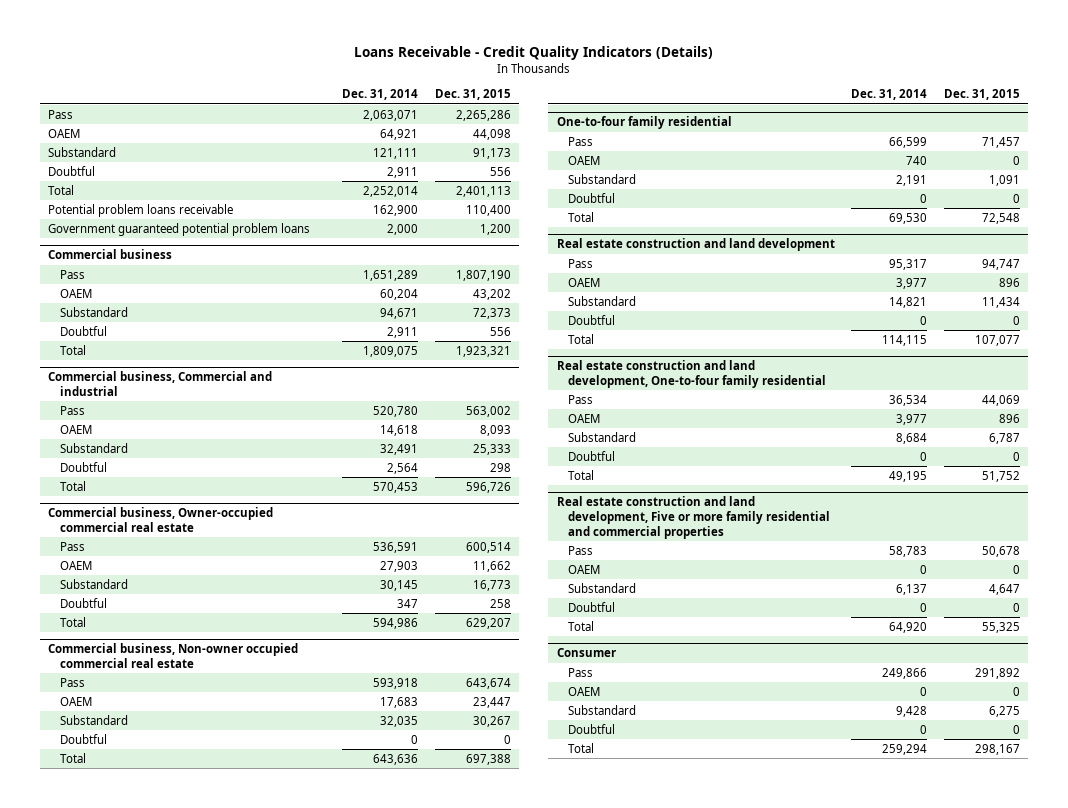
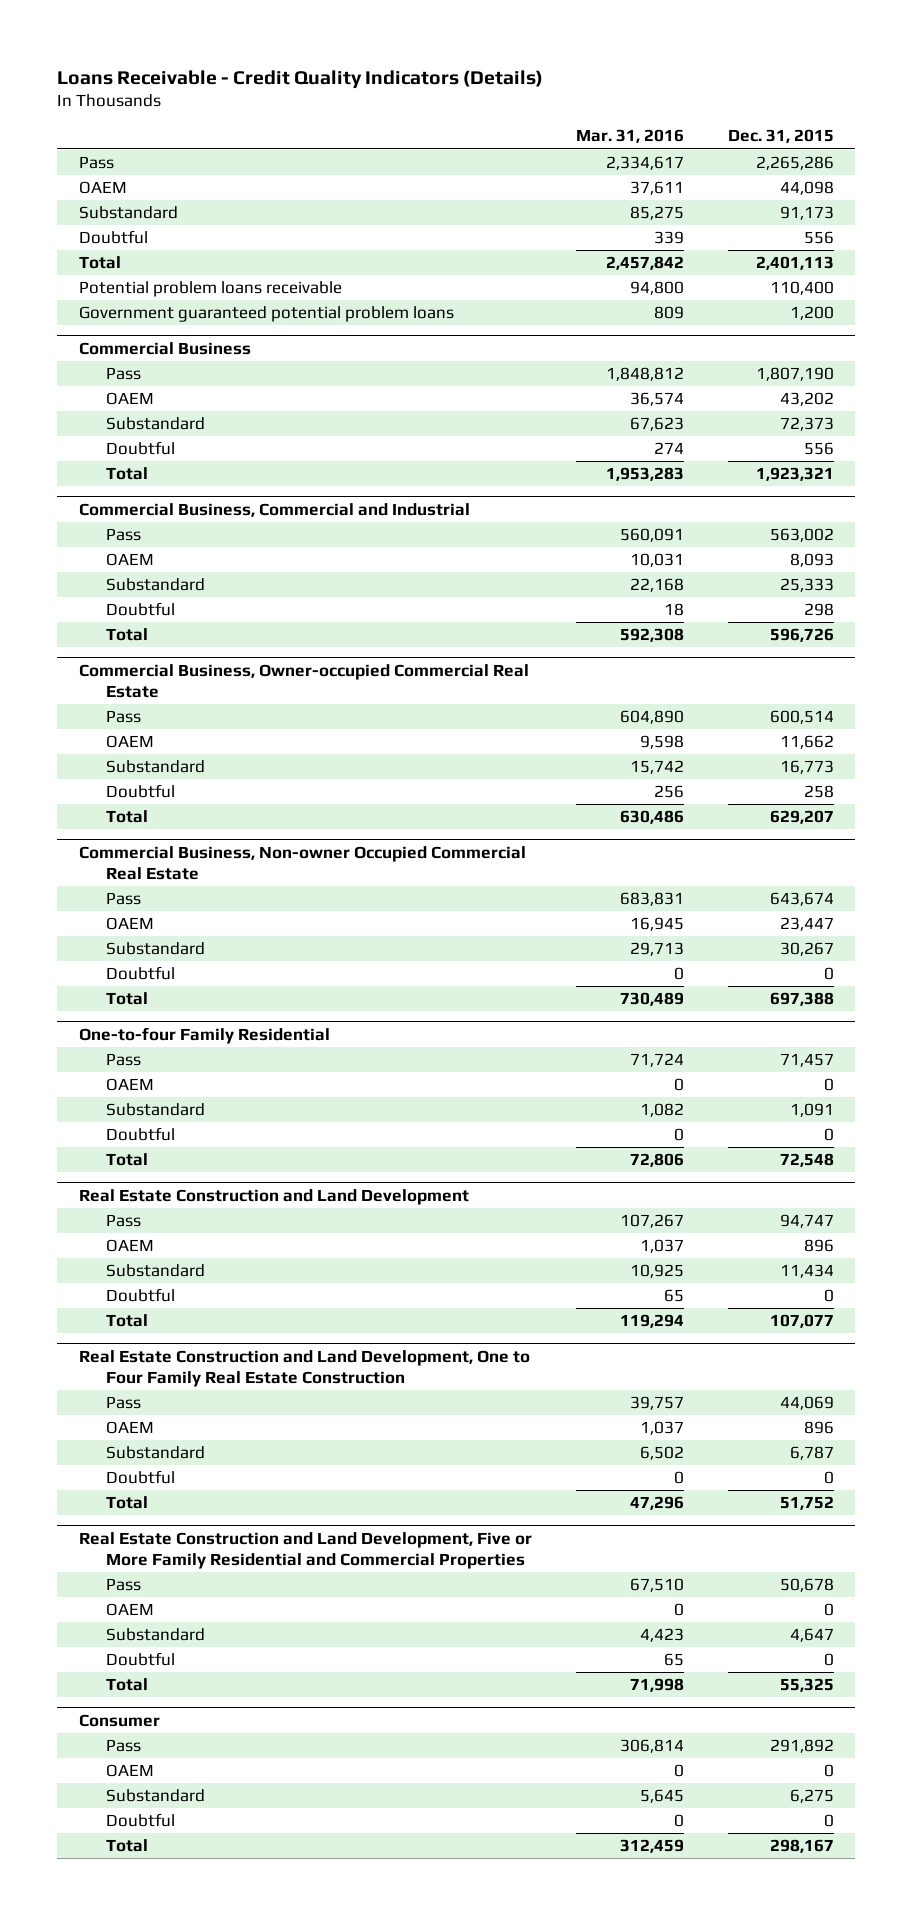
[342,89,419,101] Dec. 31, 2014 -> none
none -> [575,129,684,144] Mar. 31, 2016
[47,249,172,260] Commercial business -> [79,341,252,355] Commercial Business
[47,371,272,396] Commercial business, Commercial and industrial -> [79,502,471,517] Commercial Business, Commercial and Industrial
[47,507,273,532] Commercial business, Owner-occupied commercial real estate -> [79,663,530,698] Commercial Business, Owner-occupied Commercial Real Estate
[47,643,298,668] Commercial business, Non-owner occupied commercial real estate -> [79,845,527,880] Commercial Business, Non-owner Occupied Commercial Real Estate
[556,116,732,130] One-to-four family residential -> [79,1026,331,1044] One-to-four Family Residential
[556,238,835,252] Real estate construction and land development -> [79,1188,470,1205] Real Estate Construction and Land Development
[556,360,827,388] Real estate construction and land development, One-to-four family residential -> [79,1349,531,1387] Real Estate Construction and Land Development, One to Four Family Real Estate Construction
[556,496,831,539] Real estate construction and land development, Five or more family residential and commercial properties -> [79,1531,533,1569] Real Estate Construction and Land Development, Five or More Family Residential and Commercial Properties

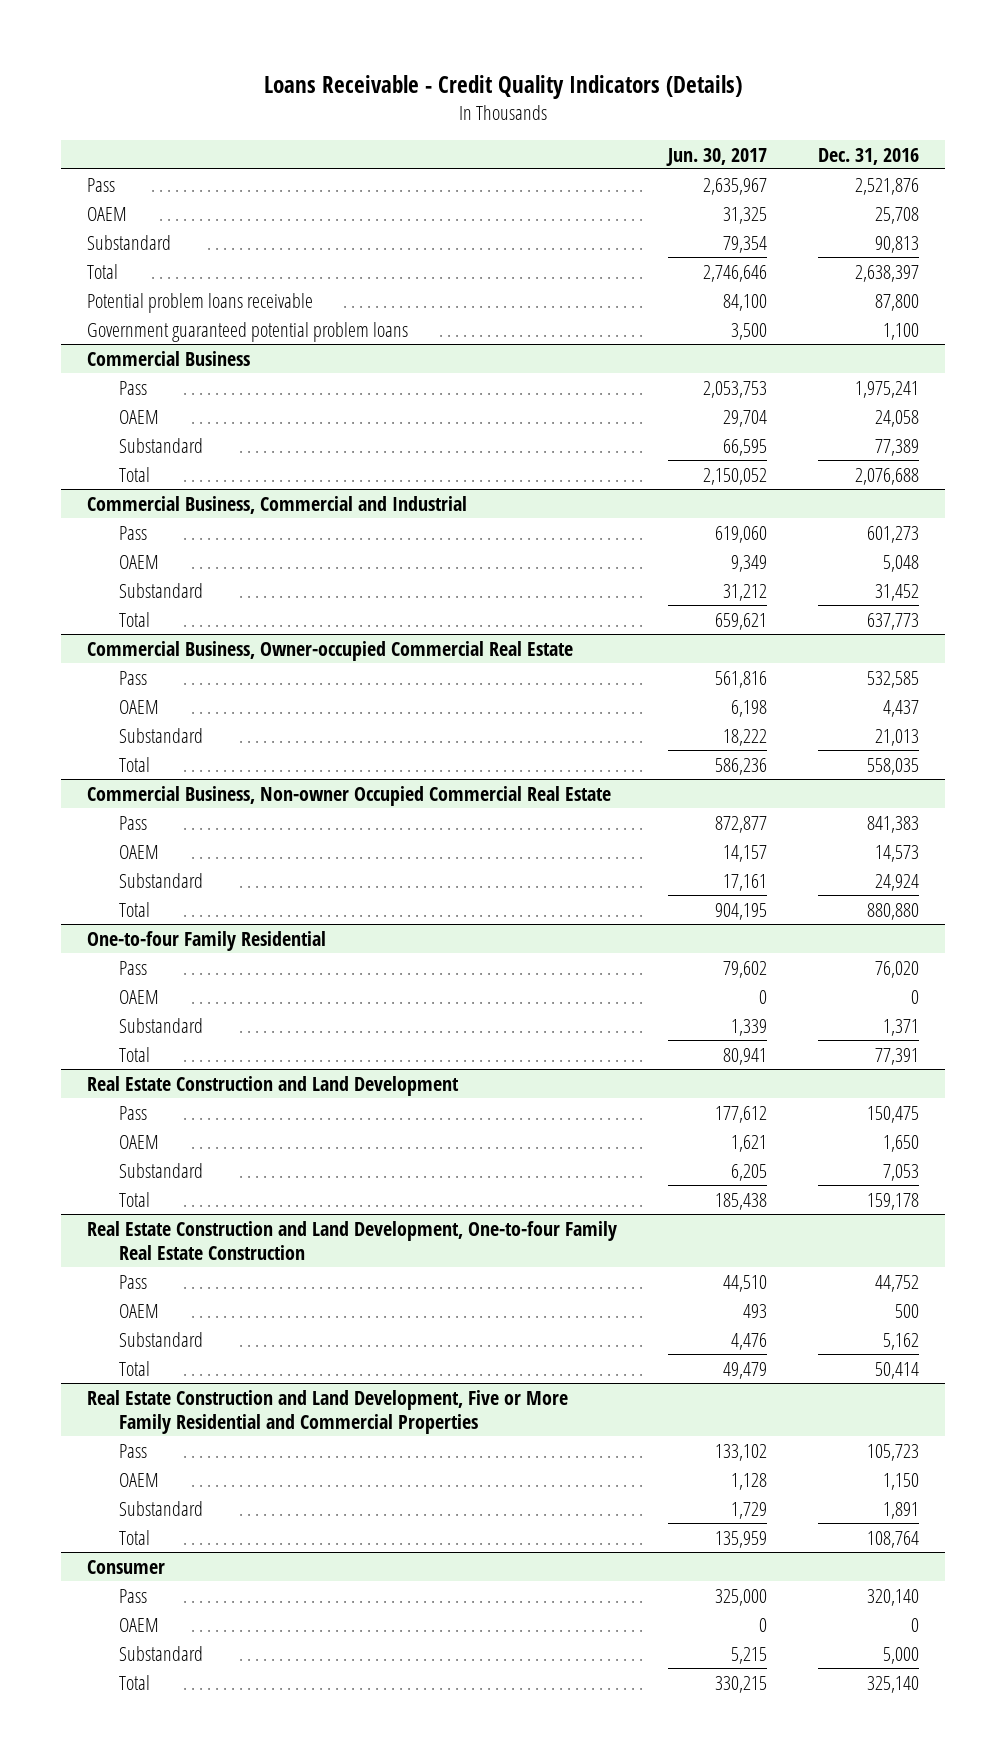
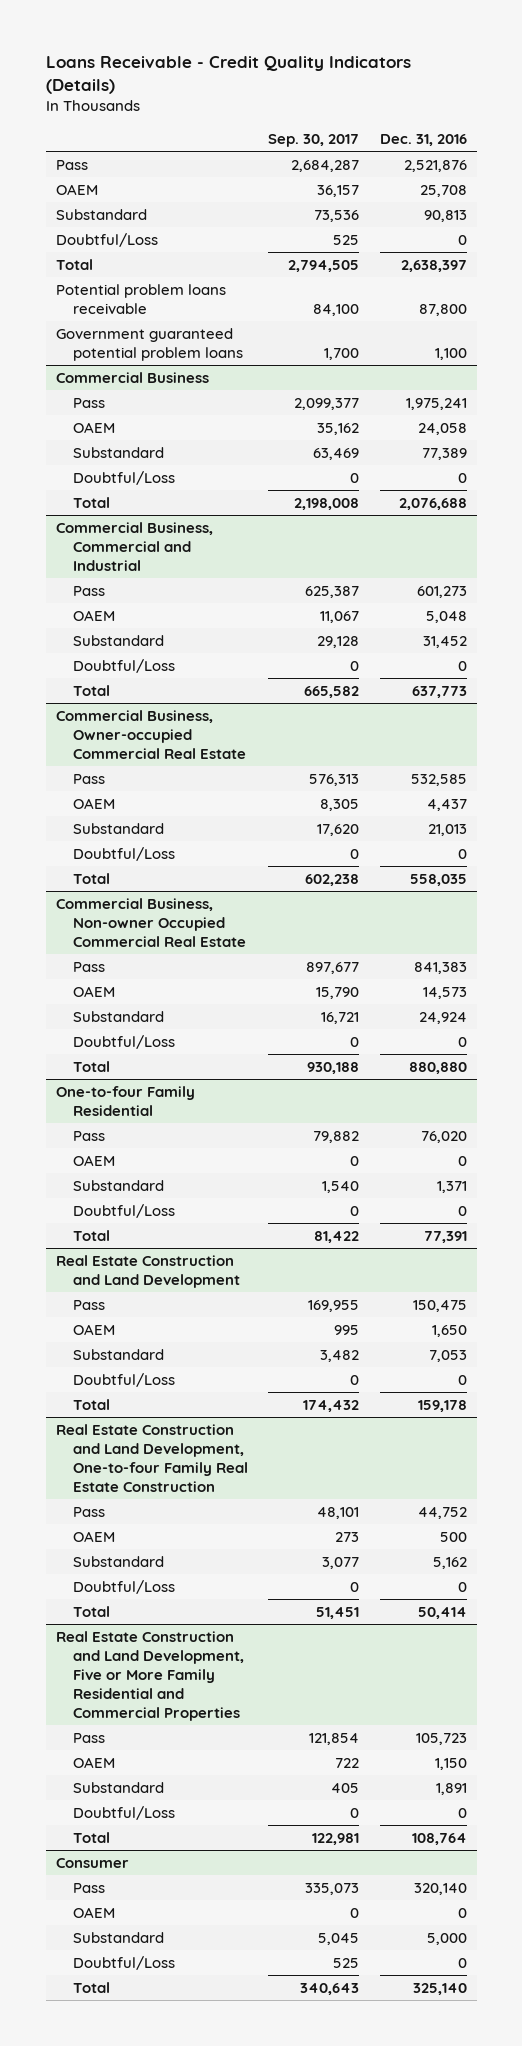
[666,147,768,166] Jun. 30, 2017 -> none
none -> [268,133,360,147] Sep. 30, 2017
none -> [55,232,158,247] Doubtful/Loss
none -> [73,470,176,485] Doubtful/Loss
none -> [73,658,176,673] Doubtful/Loss
none -> [73,846,176,861] Doubtful/Loss
none -> [73,1034,176,1049] Doubtful/Loss
none -> [73,1203,176,1218] Doubtful/Loss
none -> [73,1372,176,1387] Doubtful/Loss
none -> [73,1579,176,1594] Doubtful/Loss
none -> [73,1805,176,1820] Doubtful/Loss
none -> [73,1955,176,1970] Doubtful/Loss

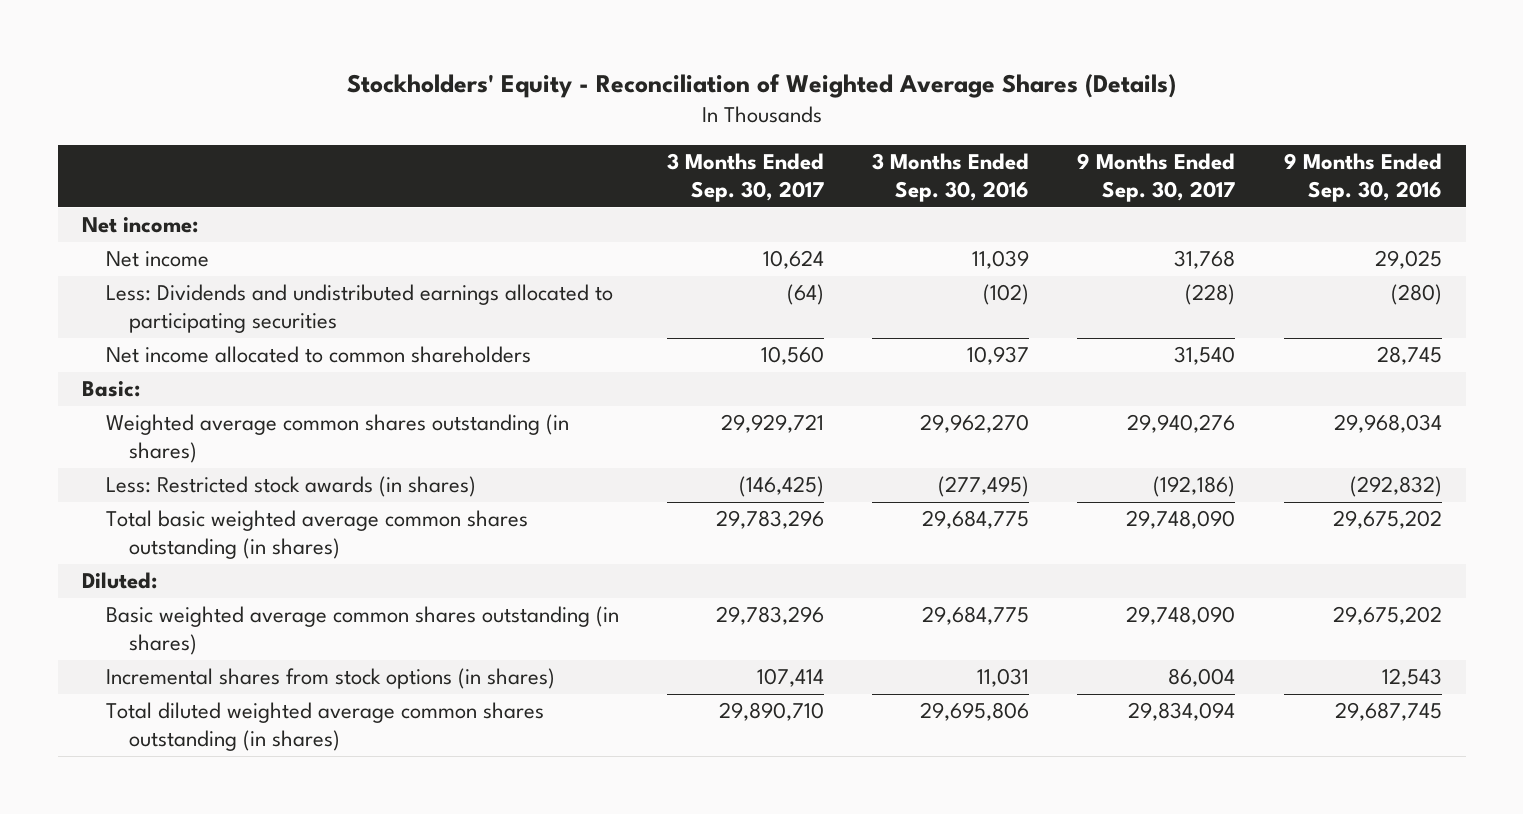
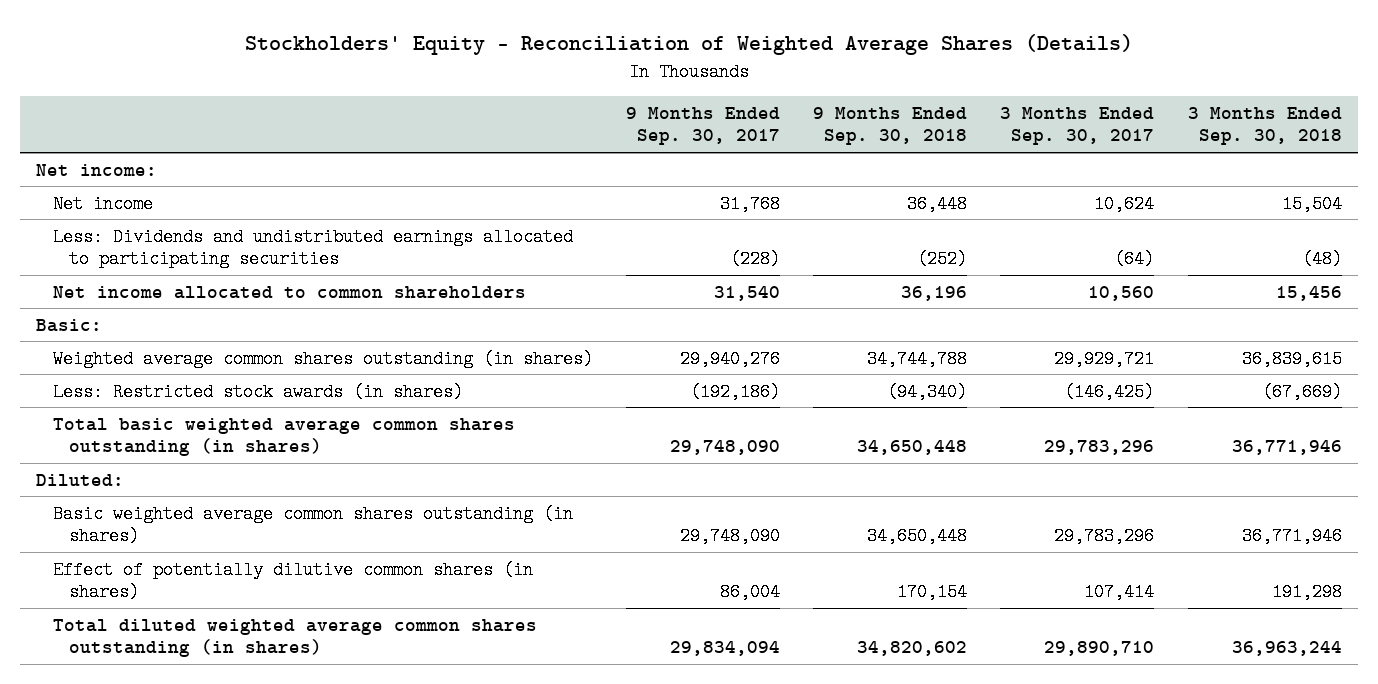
[872,153,1030,203] 3 Months Ended Sep. 30, 2016 -> none
[1283,153,1442,203] 9 Months Ended Sep. 30, 2016 -> none
none -> [813,106,968,146] 9 Months Ended Sep. 30, 2018
none -> [1187,106,1342,146] 3 Months Ended Sep. 30, 2018
[105,668,555,690] Incremental shares from stock options (in shares) -> [52,560,533,602] Effect of potentially dilutive common shares (in shares)

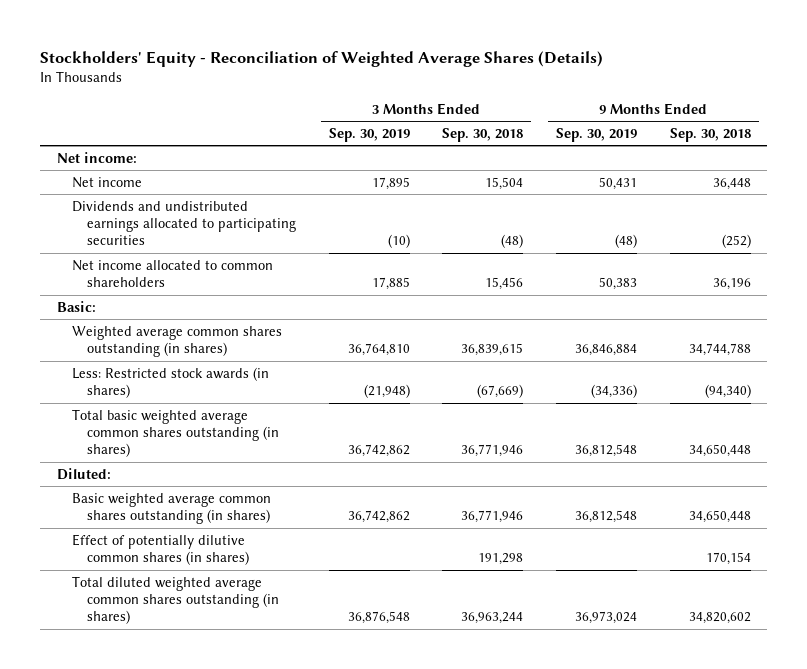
[625,106,780,146] 9 Months Ended Sep. 30, 2017 -> none
[1000,106,1155,146] 3 Months Ended Sep. 30, 2017 -> none
none -> [328,127,410,142] Sep. 30, 2019
none -> [555,127,637,142] Sep. 30, 2019
[52,227,573,269] Less: Dividends and undistributed earnings allocated to participating securities -> [71,200,297,246] Dividends and undistributed earnings allocated to participating securities

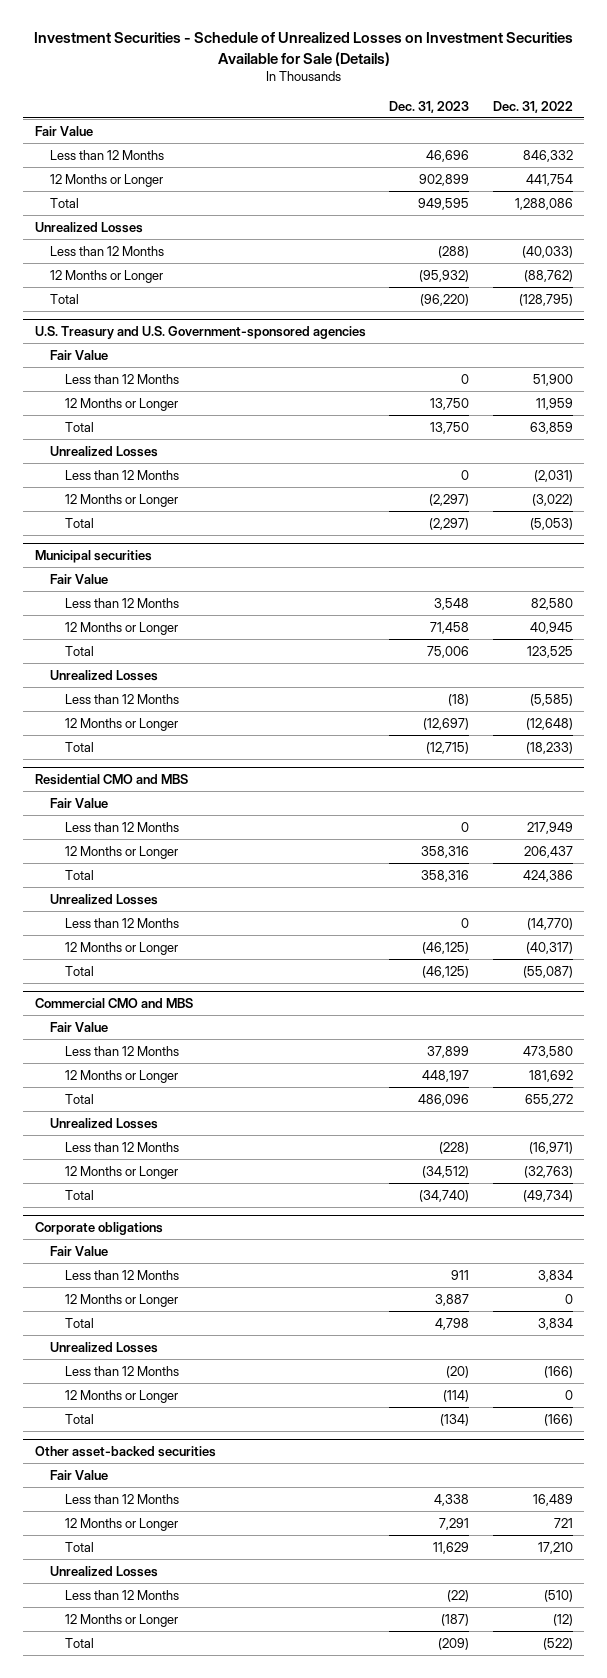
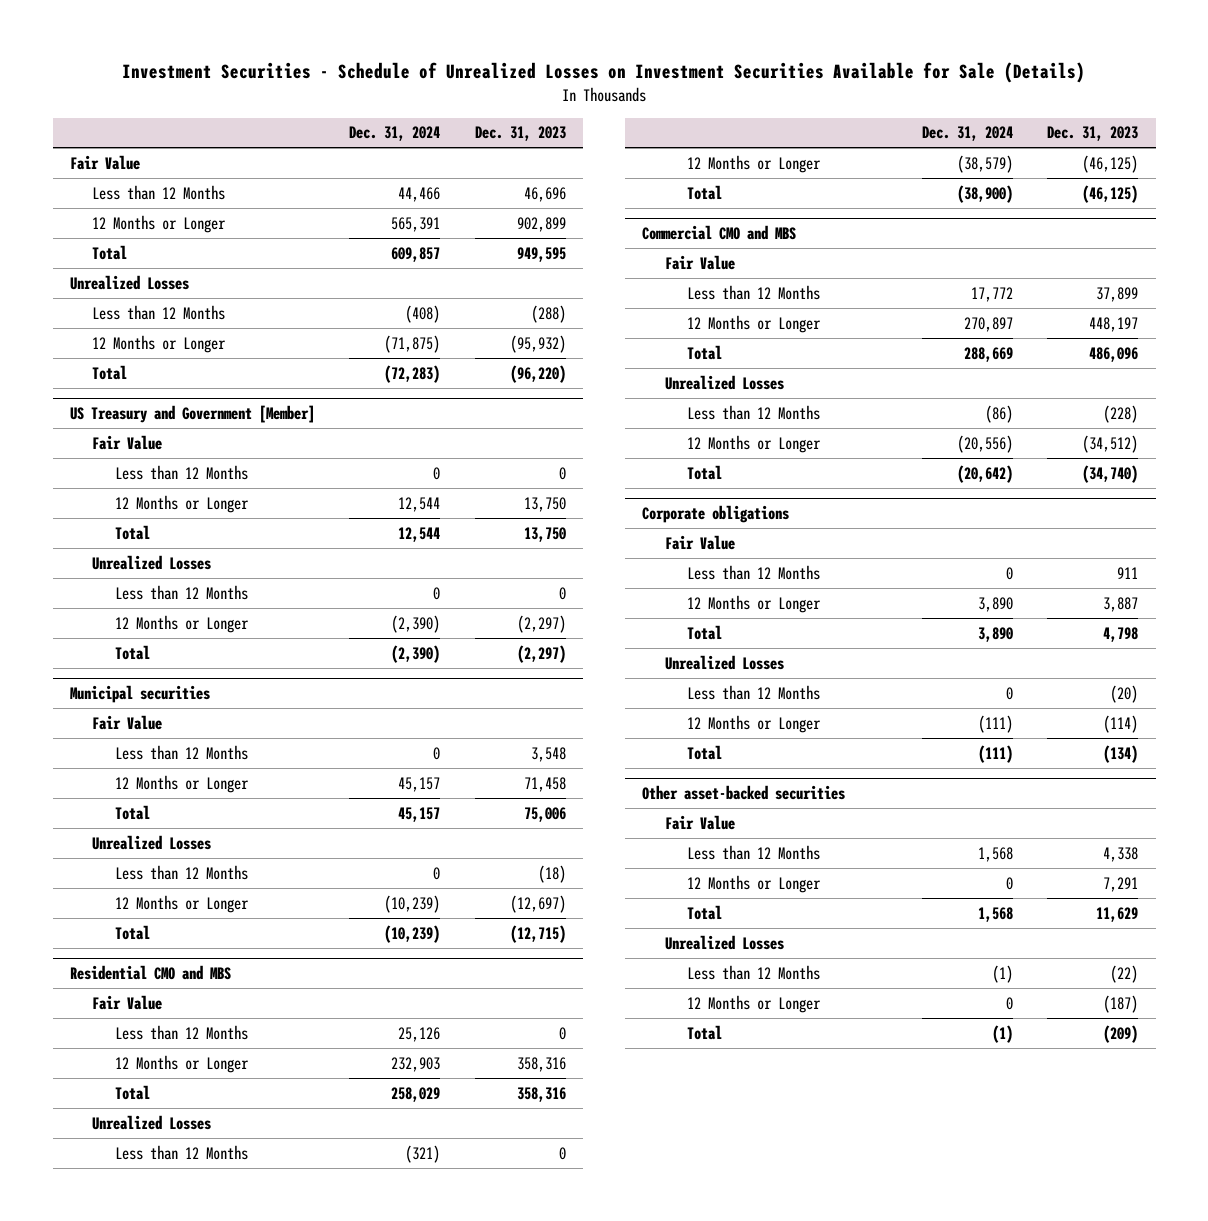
[492,100,573,113] Dec. 31, 2022 -> none
none -> [349,126,441,142] Dec. 31, 2024
[34,326,366,340] U.S. Treasury and U.S. Government-sponsored agencies -> [69,404,315,423] US Treasury and Government [Member]

